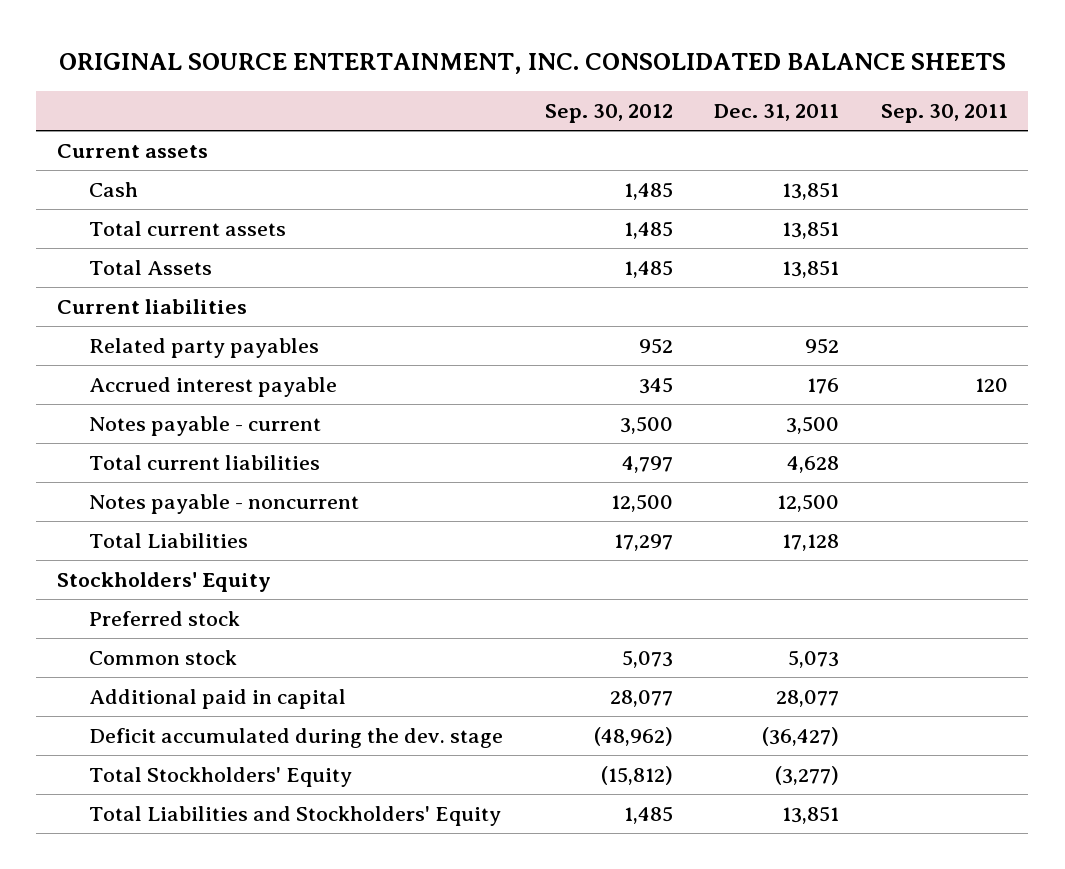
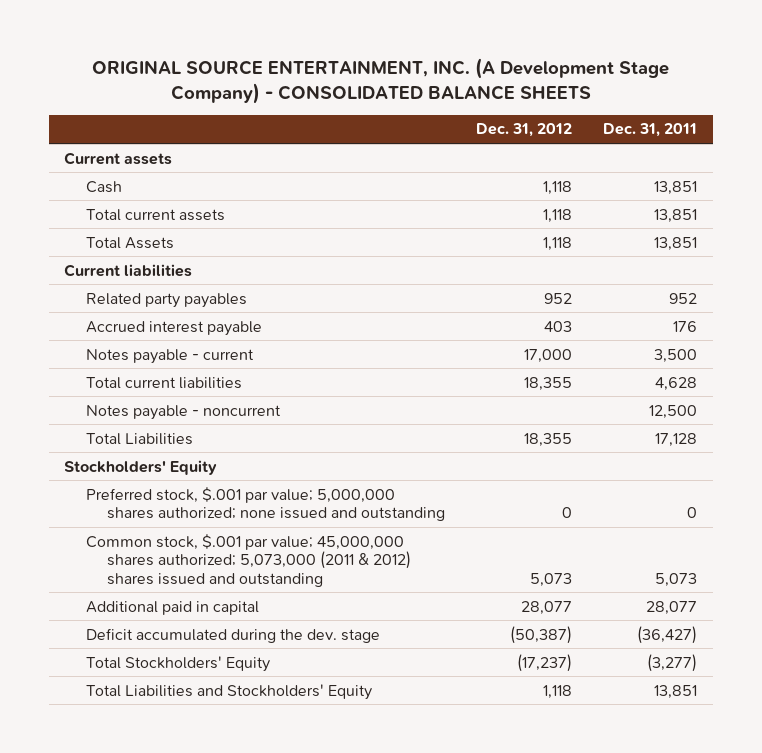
[59,52,1007,74] ORIGINAL SOURCE ENTERTAINMENT, INC. CONSOLIDATED BALANCE SHEETS -> [91,57,669,104] ORIGINAL SOURCE ENTERTAINMENT, INC. (A Development Stage Company) - CONSOLIDATED BALANCE SHEETS
[544,104,673,124] Sep. 30, 2012 -> none
[880,104,1008,124] Sep. 30, 2011 -> none
none -> [476,123,573,138] Dec. 31, 2012
[89,610,241,626] Preferred stock -> none
none -> [85,486,446,522] Preferred stock, $.001 par value; 5,000,000 shares authorized; none issued and outstanding
[89,649,238,665] Common stock -> [85,533,412,587] Common stock, $.001 par value; 45,000,000 shares authorized; 5,073,000 (2011 & 2012) shares issued and outstanding

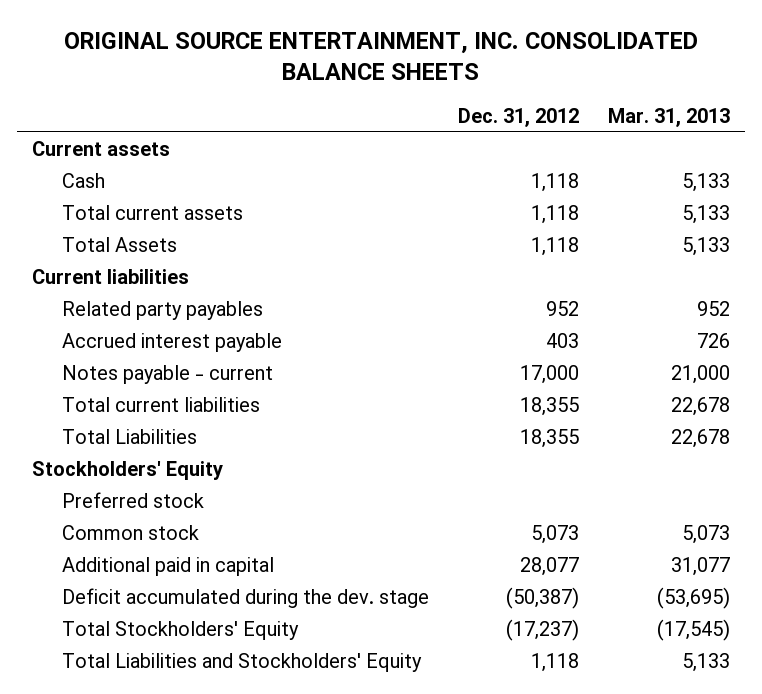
[91,57,669,104] ORIGINAL SOURCE ENTERTAINMENT, INC. (A Development Stage Company) - CONSOLIDATED BALANCE SHEETS -> [63,31,698,80] ORIGINAL SOURCE ENTERTAINMENT, INC. CONSOLIDATED BALANCE SHEETS
[603,123,698,138] Dec. 31, 2011 -> none
none -> [608,108,731,128] Mar. 31, 2013
[85,404,281,420] Notes payable - noncurrent -> none
[85,486,446,522] Preferred stock, $.001 par value; 5,000,000 shares authorized; none issued and outstanding -> none
none -> [61,492,204,509] Preferred stock
[85,533,412,587] Common stock, $.001 par value; 45,000,000 shares authorized; 5,073,000 (2011 & 2012) shares issued and outstanding -> [61,525,199,541] Common stock

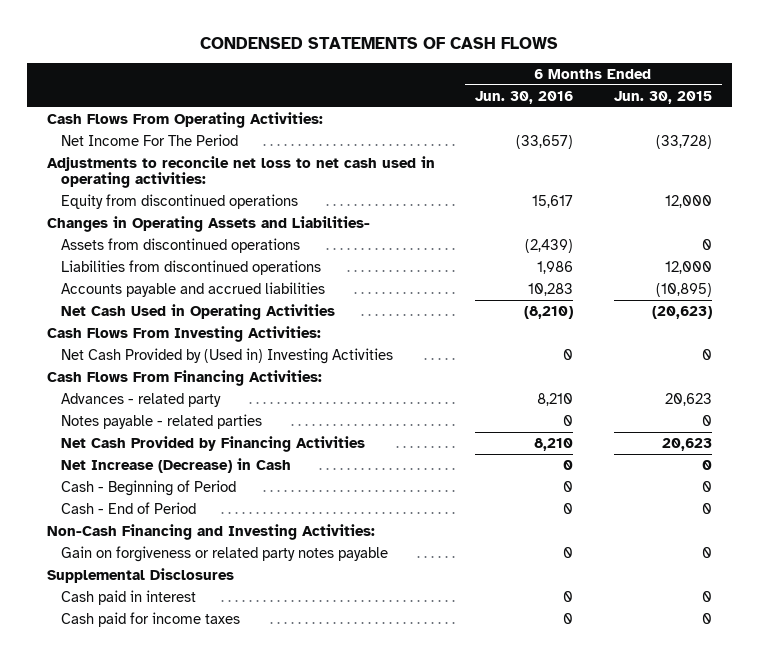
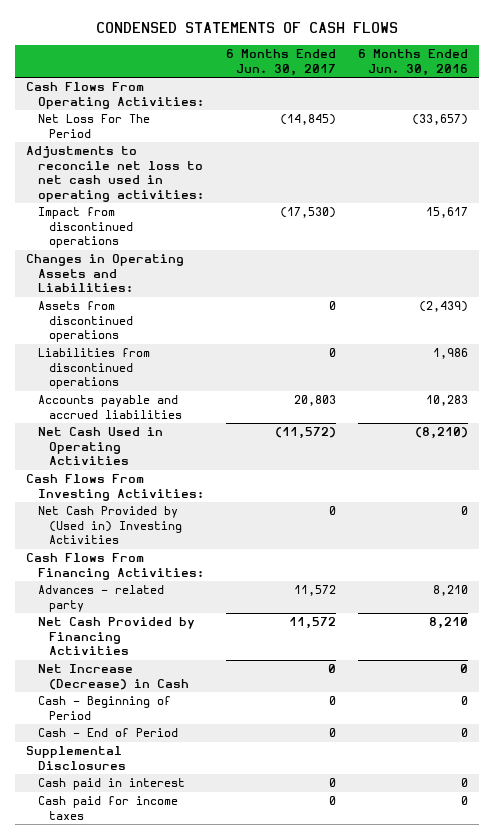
[613,90,712,104] Jun. 30, 2015 -> none
none -> [225,49,336,76] 6 Months Ended Jun. 30, 2017
[61,133,239,146] Net Income For The Period -> [37,114,150,138] Net Loss For The Period
[61,193,299,209] Equity from discontinued operations -> [37,207,134,249] Impact from discontinued operations
[46,215,370,232] Changes in Operating Assets and Liabilities- -> [26,254,185,293] Changes in Operating Assets and Liabilities:
[61,413,263,429] Notes payable - related parties -> none
[46,523,375,540] Non-Cash Financing and Investing Activities: -> none
[61,545,389,562] Gain on forgiveness or related party notes payable -> none

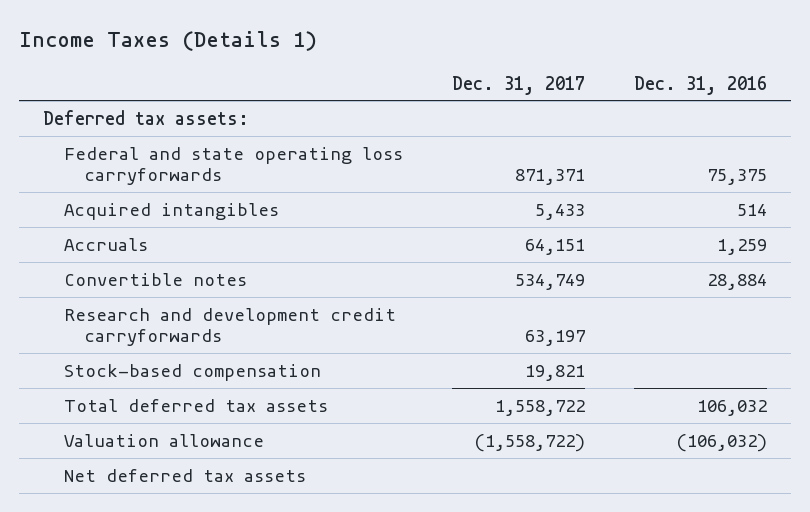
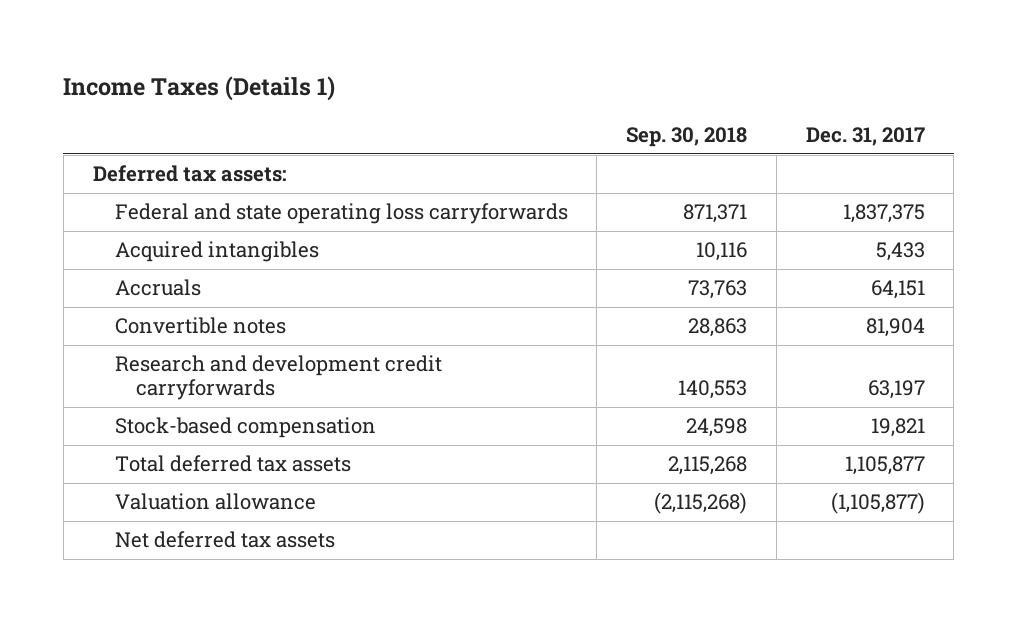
[633,75,767,95] Dec. 31, 2016 -> none
none -> [626,127,748,148] Sep. 30, 2018
[514,169,585,186] 871,371 -> [842,204,925,224] 1,837,375
[514,273,585,290] 534,749 -> [865,318,925,338] 81,904
[494,399,585,416] 1,558,722 -> [844,456,925,476] 1,105,877
[473,433,585,452] (1,558,722) -> [830,492,925,515] (1,105,877)

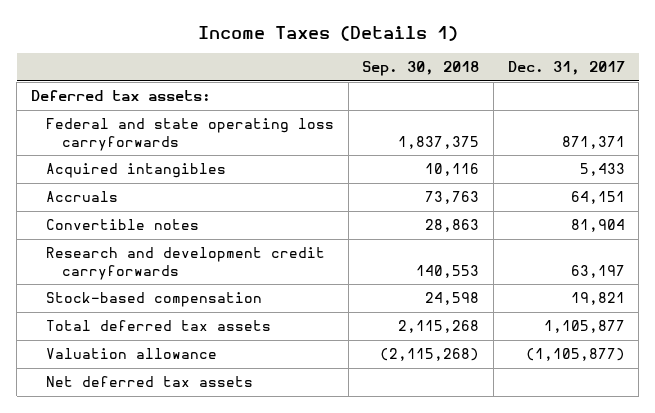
[683,204,748,224] 871,371 -> [398,135,480,149] 1,837,375
[842,204,925,224] 1,837,375 -> [561,135,625,149] 871,371

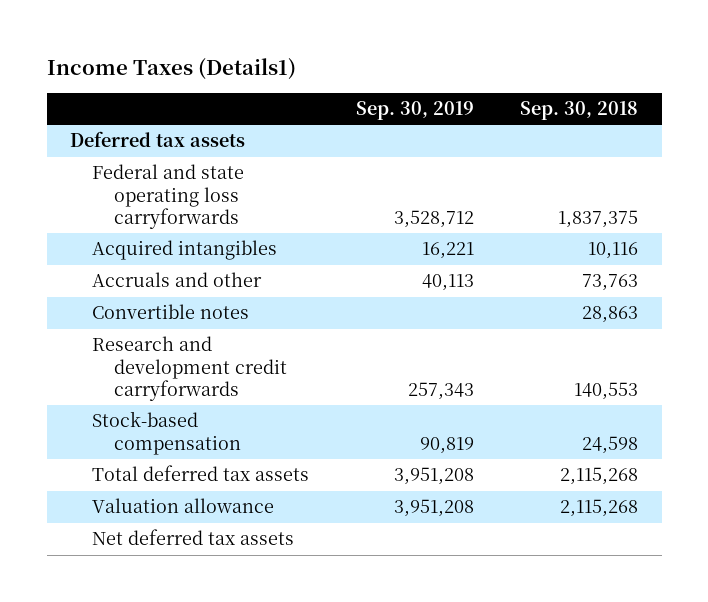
[197,25,458,41] Income Taxes (Details 1) -> [46,57,296,80] Income Taxes (Details1)
[507,61,625,76] Dec. 31, 2017 -> none
none -> [355,101,474,121] Sep. 30, 2019
[30,90,211,102] Deferred tax assets: -> [70,131,246,148] Deferred tax assets
[46,191,119,203] Accruals -> [92,272,263,288] Accruals and other
[380,348,480,362] (2,115,268) -> [560,499,639,518] 2,115,268

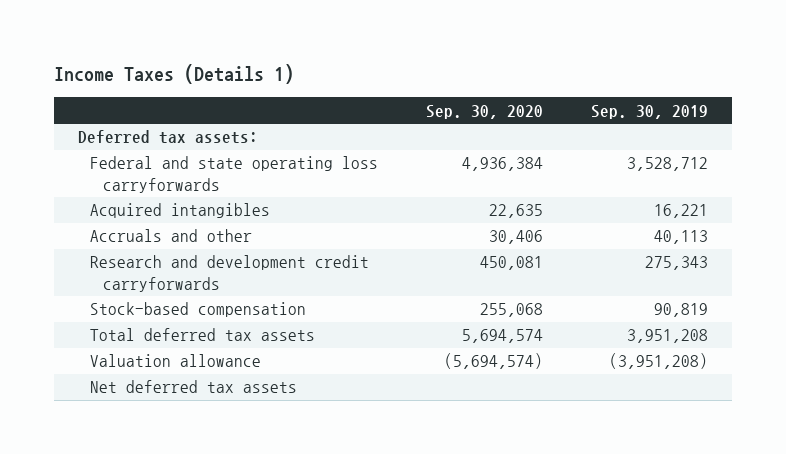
[46,57,296,80] Income Taxes (Details1) -> [53,64,294,85] Income Taxes (Details 1)
[520,101,639,121] Sep. 30, 2018 -> none
none -> [426,104,544,119] Sep. 30, 2020
[70,131,246,148] Deferred tax assets -> [77,130,258,145] Deferred tax assets:
[92,304,250,320] Convertible notes -> none
[407,381,474,400] 257,343 -> [645,256,709,271] 275,343
[393,499,474,518] 3,951,208 -> [609,353,709,370] (3,951,208)

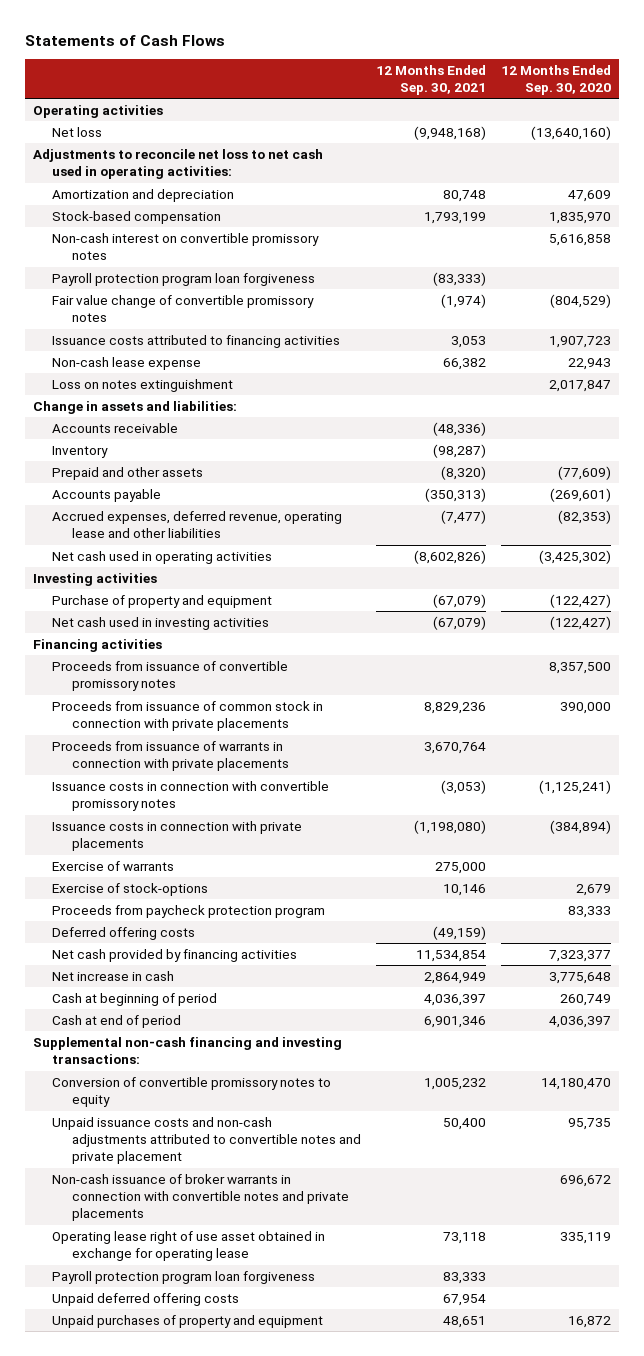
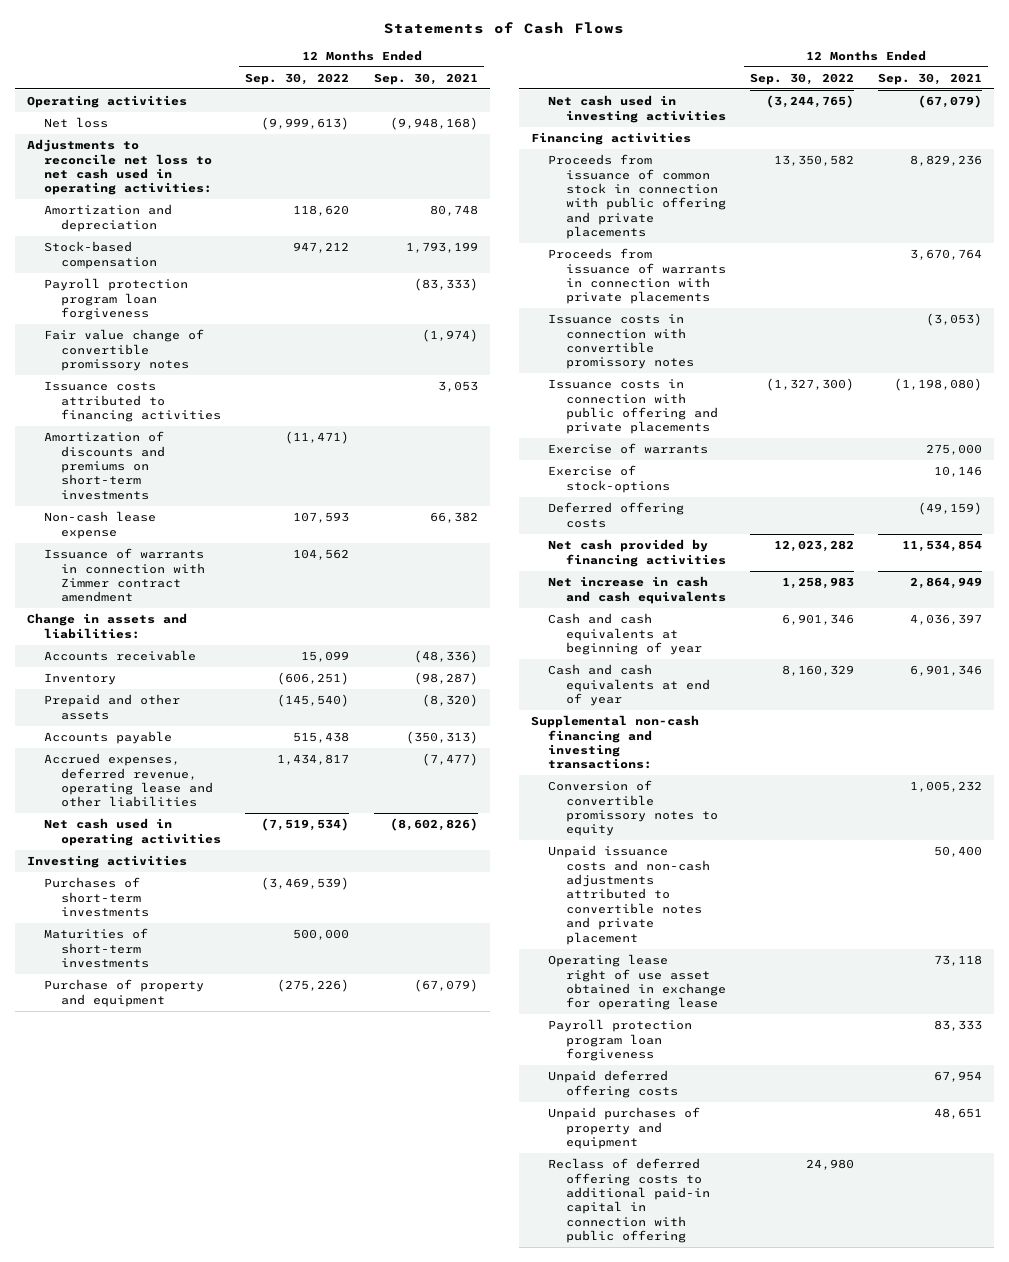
[501,64,612,95] 12 Months Ended Sep. 30, 2020 -> none
none -> [245,72,350,85] Sep. 30, 2022
[52,232,320,260] Non-cash interest on convertible promissory notes -> none
none -> [43,431,166,500] Amortization of discounts and premiums on short-term investments
[52,378,234,392] Loss on notes extinguishment -> none
none -> [43,548,206,603] Issuance of warrants in connection with Zimmer contract amendment
none -> [43,877,150,917] Purchases of short-term investments
none -> [43,928,150,968] Maturities of short-term investments
[52,660,289,691] Proceeds from issuance of convertible promissory notes -> none
[52,700,324,731] Proceeds from issuance of common stock in connection with private placements -> [548,154,726,240] Proceeds from issuance of common stock in connection with public offering and private placements
[52,820,303,851] Issuance costs in connection with private placements -> [548,379,718,435] Issuance costs in connection with public offering and private placements
[52,904,326,918] Proceeds from paycheck protection program -> none
[52,970,175,981] Net increase in cash -> [548,576,726,604] Net increase in cash and cash equivalents
[52,992,218,1006] Cash at beginning of period -> [548,613,702,655] Cash and cash equivalents at beginning of year
[52,1014,182,1028] Cash at end of period -> [548,664,710,706] Cash and cash equivalents at end of year
[52,1173,349,1222] Non-cash issuance of broker warrants in connection with convertible notes and private placements -> none
none -> [548,1158,710,1244] Reclass of deferred offering costs to additional paid-in capital in connection with public offering

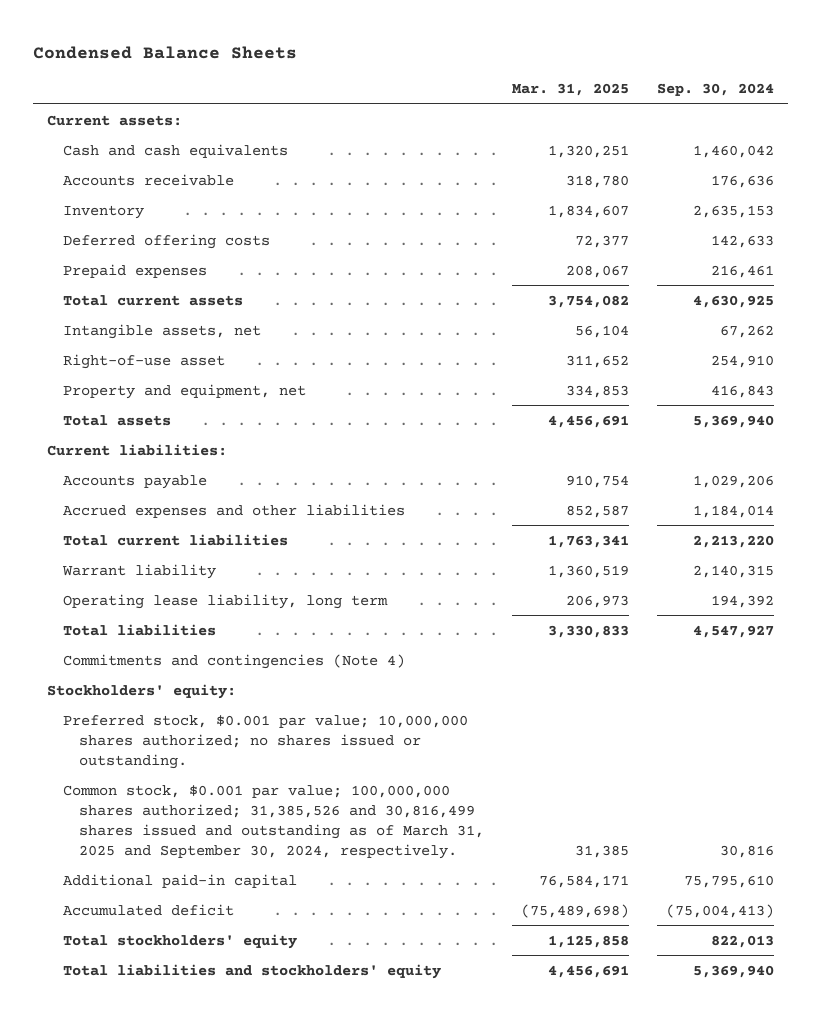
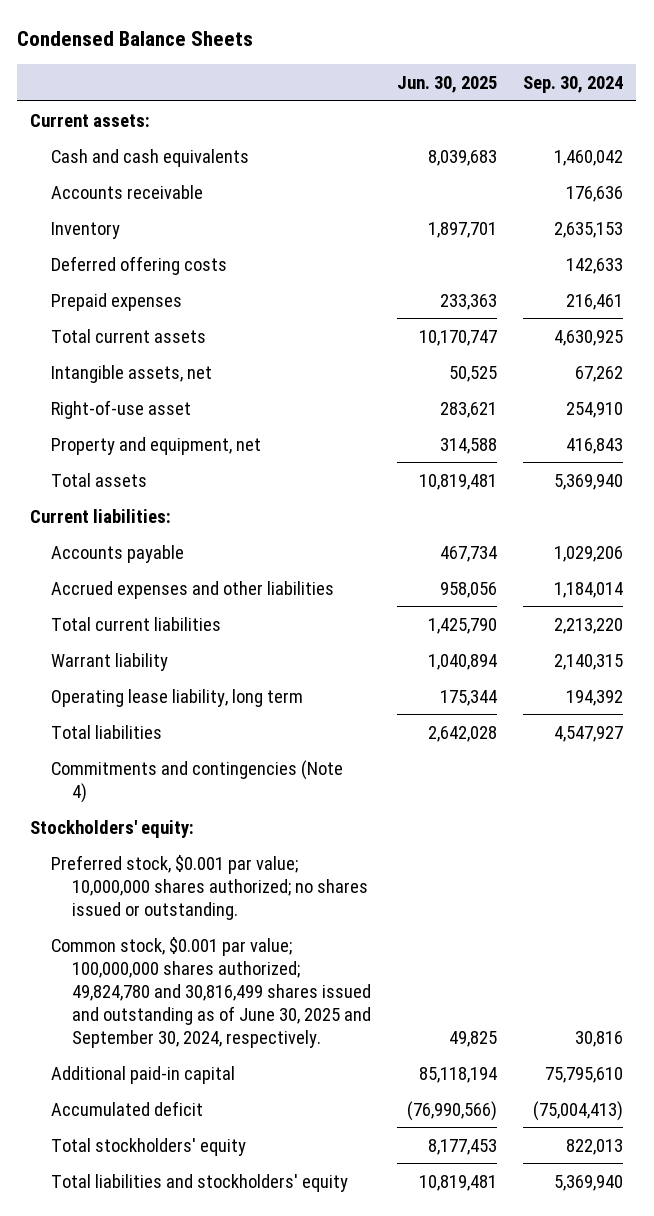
[511,83,629,97] Mar. 31, 2025 -> none
none -> [397,75,498,93] Jun. 30, 2025
[62,784,484,859] Common stock, $0.001 par value; 100,000,000 shares authorized; 31,385,526 and 30,816,499 shares issued and outstanding as of March 31, 2025 and September 30, 2024, respectively. -> [51,936,372,1048] Common stock, $0.001 par value; 100,000,000 shares authorized; 49,824,780 and 30,816,499 shares issued and outstanding as of June 30, 2025 and September 30, 2024, respectively.

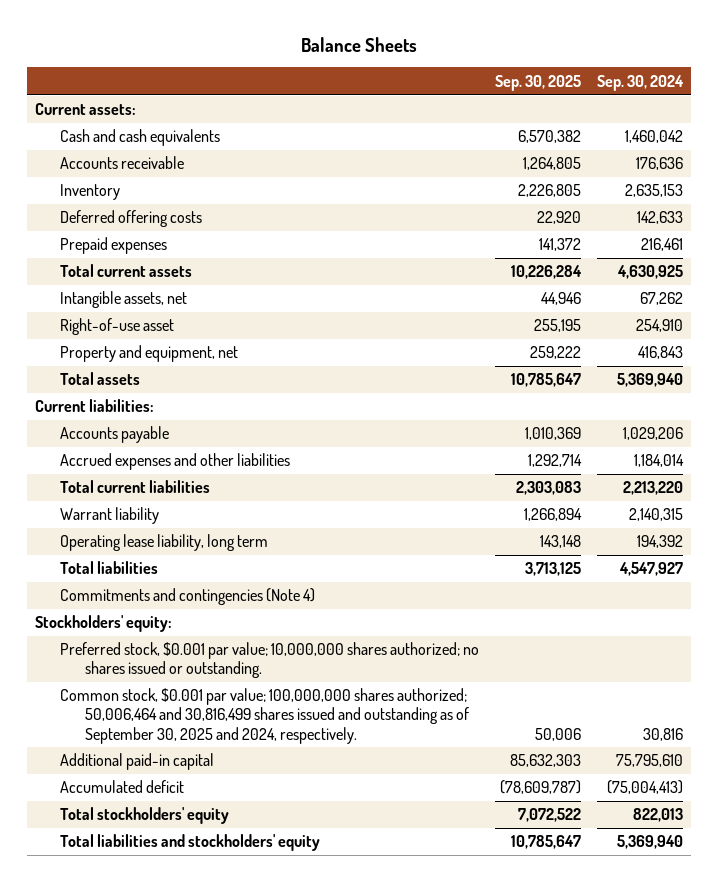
[17,30,254,46] Condensed Balance Sheets -> [300,36,417,52] Balance Sheets
[397,75,498,93] Jun. 30, 2025 -> none
none -> [494,74,581,91] Sep. 30, 2025
[51,936,372,1048] Common stock, $0.001 par value; 100,000,000 shares authorized; 49,824,780 and 30,816,499 shares issued and outstanding as of June 30, 2025 and September 30, 2024, respectively. -> [60,688,470,744] Common stock, $0.001 par value; 100,000,000 shares authorized; 50,006,464 and 30,816,499 shares issued and outstanding as of September 30, 2025 and 2024, respectively.

